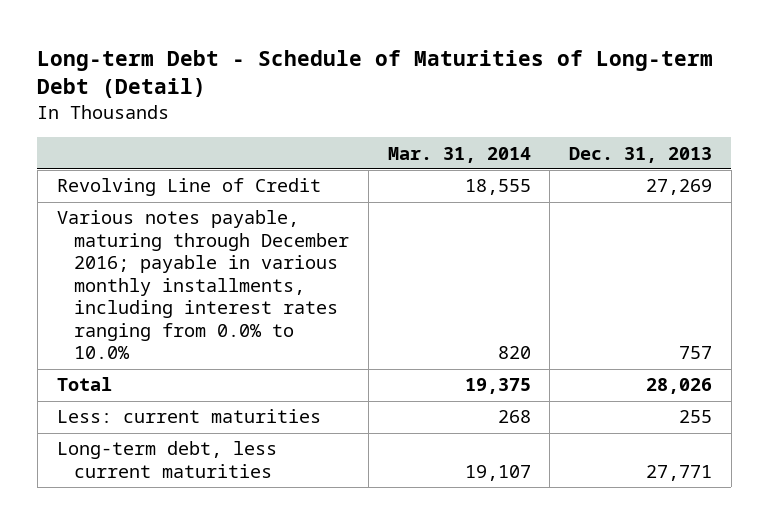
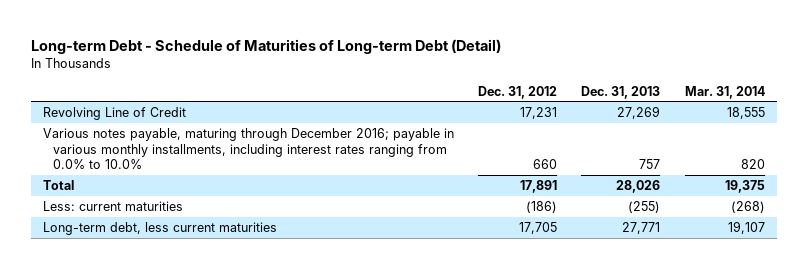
none -> [478,85,558,99] Dec. 31, 2012
[497,410,531,424] 268 -> [730,200,765,213] (268)
[679,410,713,424] 255 -> [628,200,661,213] (255)

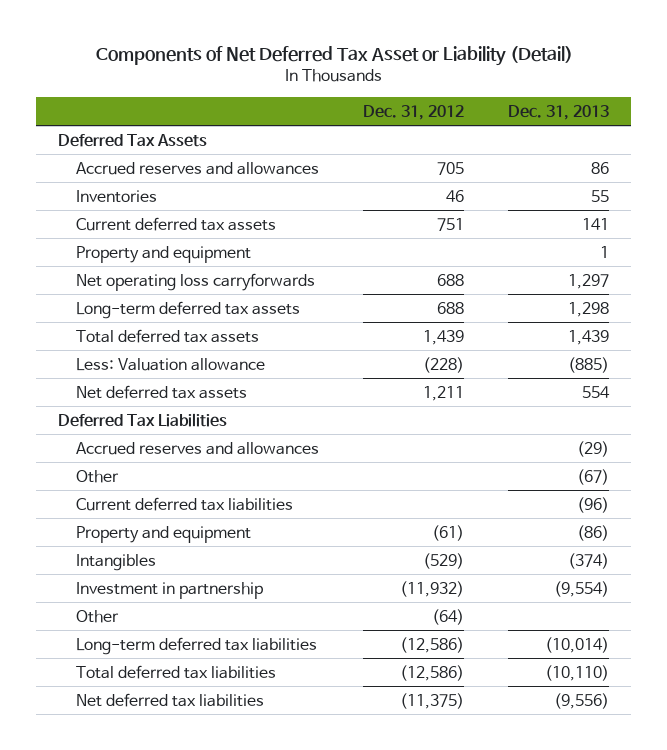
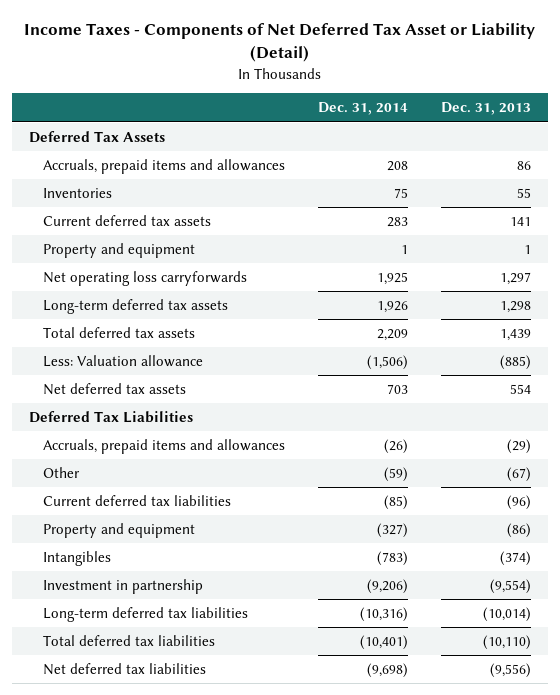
[95,46,573,67] Components of Net Deferred Tax Asset or Liability (Detail) -> [24,23,536,63] Income Taxes - Components of Net Deferred Tax Asset or Liability (Detail)
[363,104,465,120] Dec. 31, 2012 -> none
none -> [318,102,409,116] Dec. 31, 2014
[76,161,320,175] Accrued reserves and allowances -> [43,158,286,174] Accruals, prepaid items and allowances
[76,441,320,455] Accrued reserves and allowances -> [43,438,286,454] Accruals, prepaid items and allowances
[76,609,120,623] Other -> none

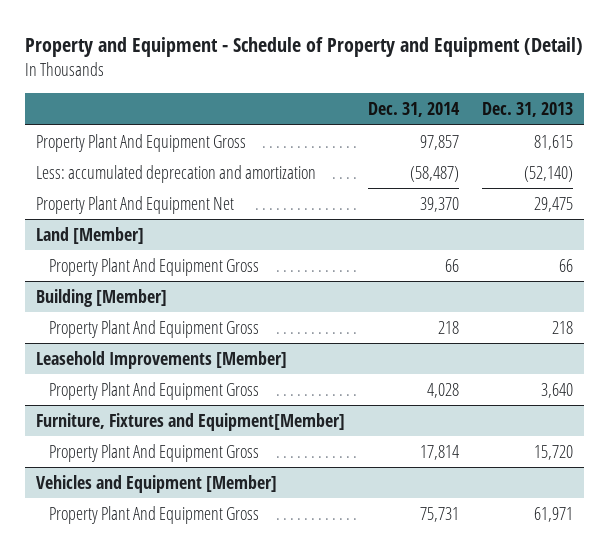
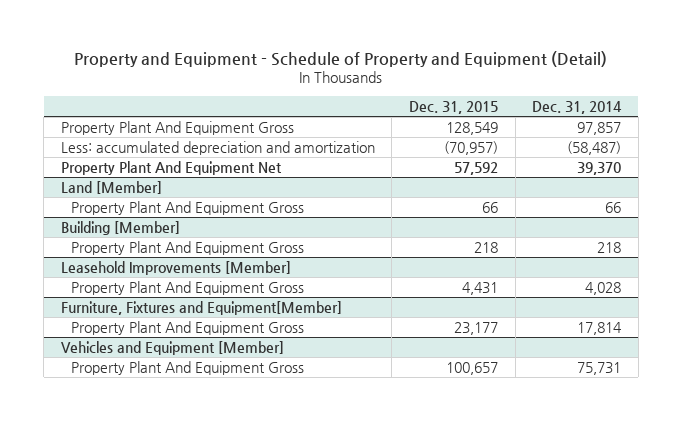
[481,102,573,118] Dec. 31, 2013 -> none
none -> [409,100,499,114] Dec. 31, 2015
[36,164,317,183] Less: accumulated deprecation and amortization -> [60,140,375,155] Less: accumulated depreciation and amortization

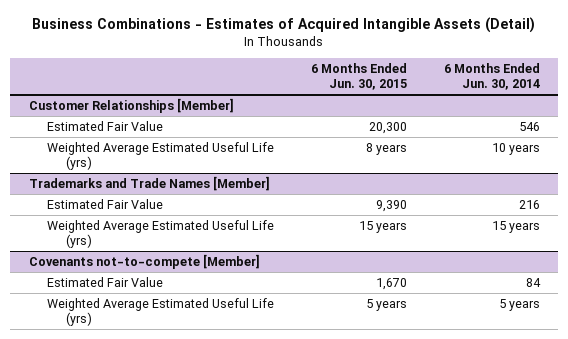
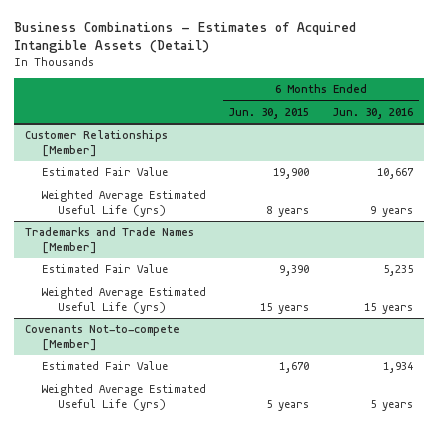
[443,63,540,90] 6 Months Ended Jun. 30, 2014 -> none
none -> [332,107,414,119] Jun. 30, 2016
[368,122,407,135] 20,300 -> [273,168,310,180] 19,900
[28,254,260,270] Covenants not-to-compete [Member] -> [25,325,181,352] Covenants Not-to-compete [Member]

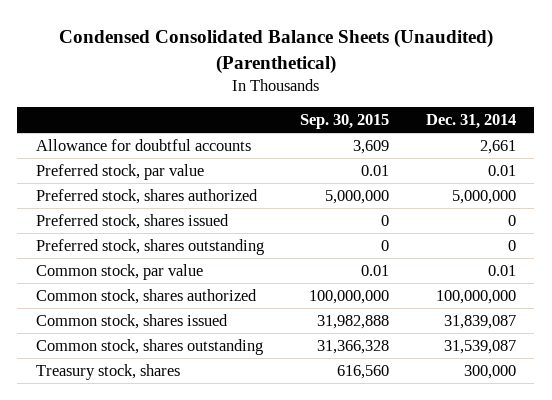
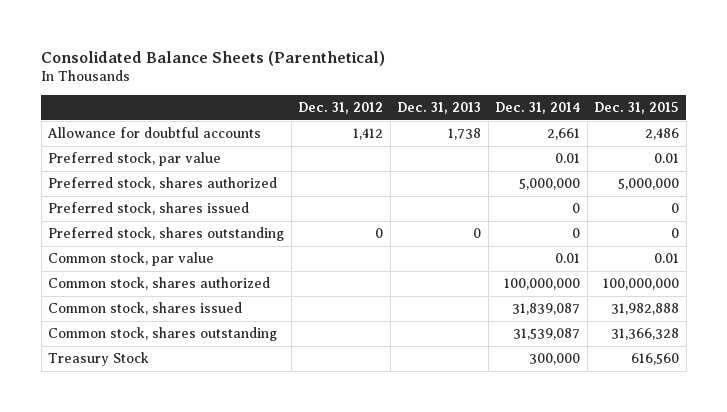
[58,28,493,74] Condensed Consolidated Balance Sheets (Unaudited) (Parenthetical) -> [41,50,386,66] Consolidated Balance Sheets (Parenthetical)
[300,114,390,130] Sep. 30, 2015 -> none
none -> [298,102,384,115] Dec. 31, 2012
none -> [397,102,482,115] Dec. 31, 2013
none -> [594,102,680,115] Dec. 31, 2015
[35,363,180,380] Treasury stock, shares -> [48,352,150,367] Treasury Stock

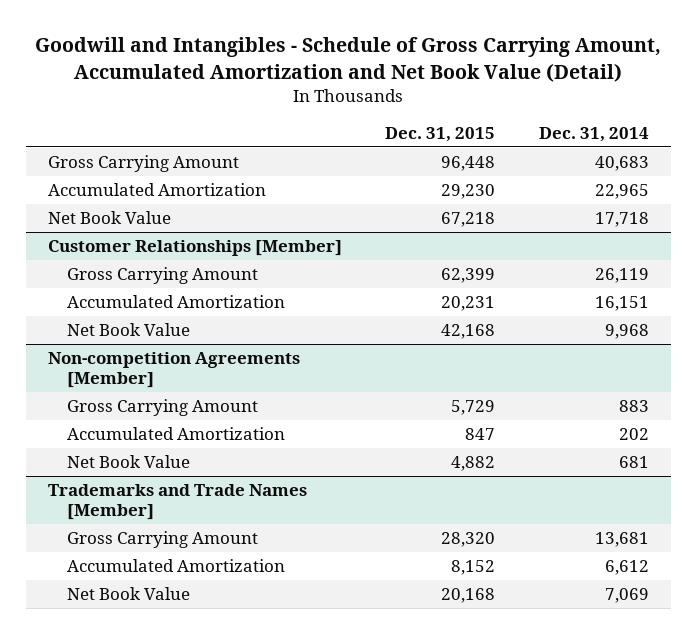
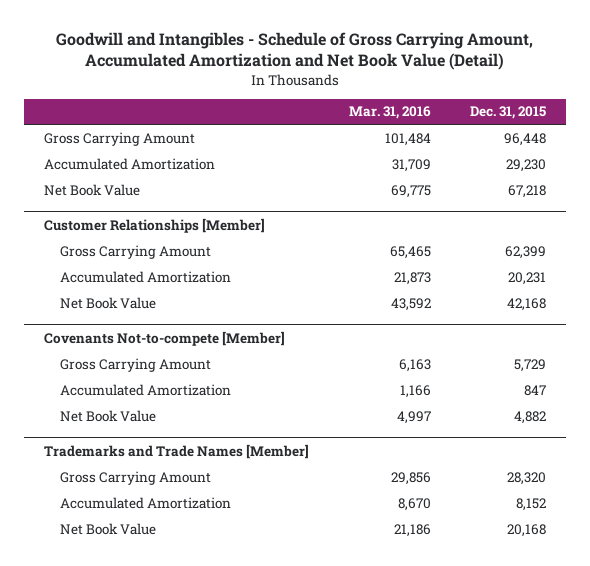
[539,126,650,142] Dec. 31, 2014 -> none
none -> [348,106,431,120] Mar. 31, 2016
[47,352,300,389] Non-competition Agreements [Member] -> [43,330,285,346] Covenants Not-to-compete [Member]

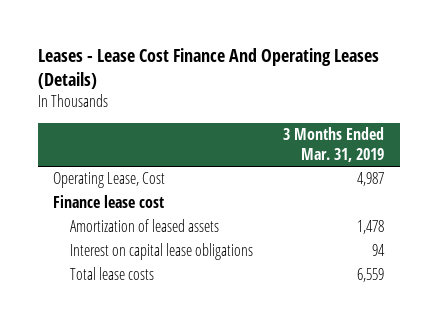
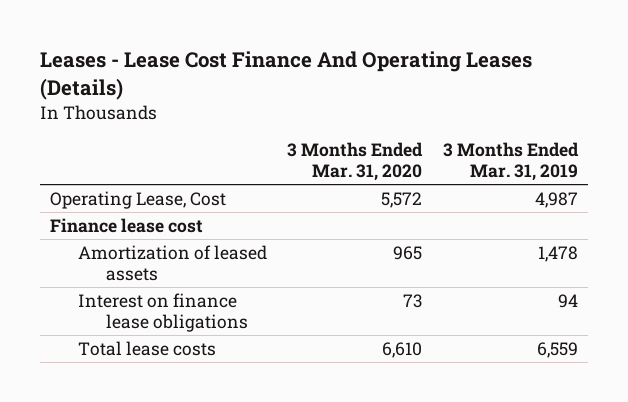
none -> [287,142,424,182] 3 Months Ended Mar. 31, 2020
[69,243,253,261] Interest on capital lease obligations -> [77,292,248,332] Interest on finance lease obligations

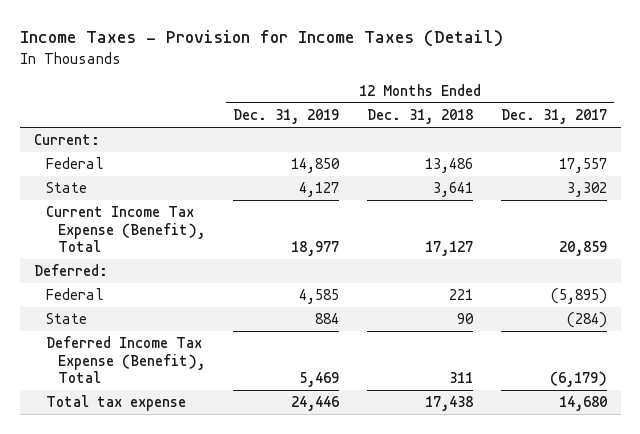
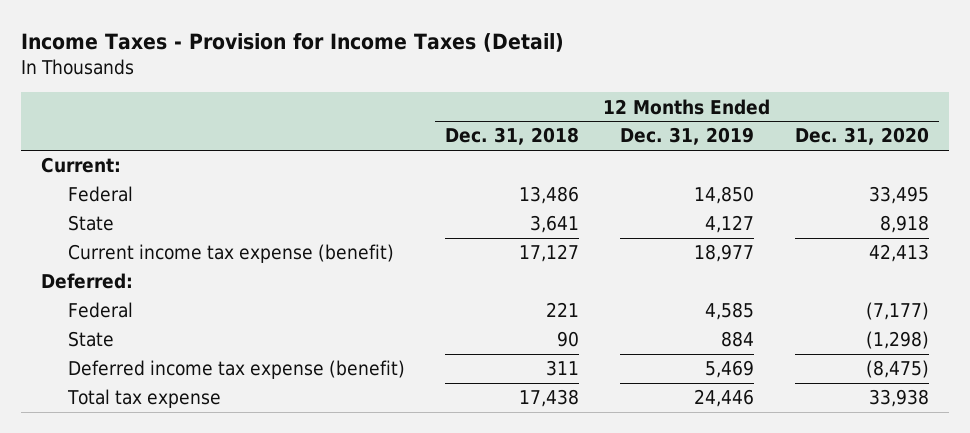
[500,109,607,125] Dec. 31, 2017 -> none
none -> [794,127,929,146] Dec. 31, 2020
[45,206,205,253] Current Income Tax Expense (Benefit), Total -> [67,244,394,264] Current income tax expense (benefit)
[45,336,205,384] Deferred Income Tax Expense (Benefit), Total -> [67,360,405,380] Deferred income tax expense (benefit)

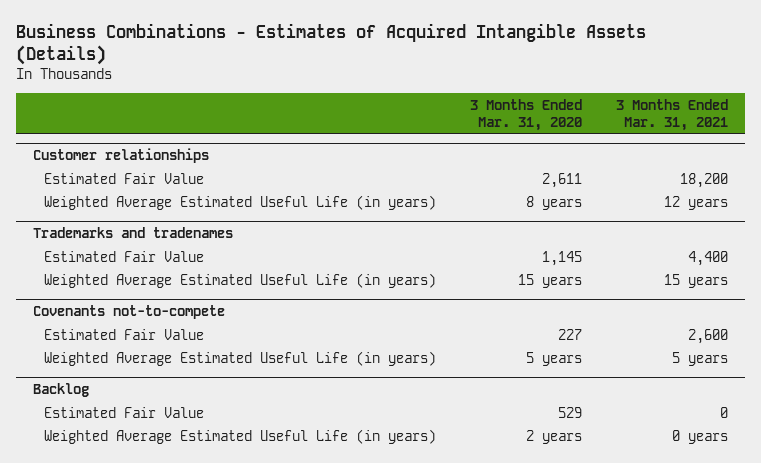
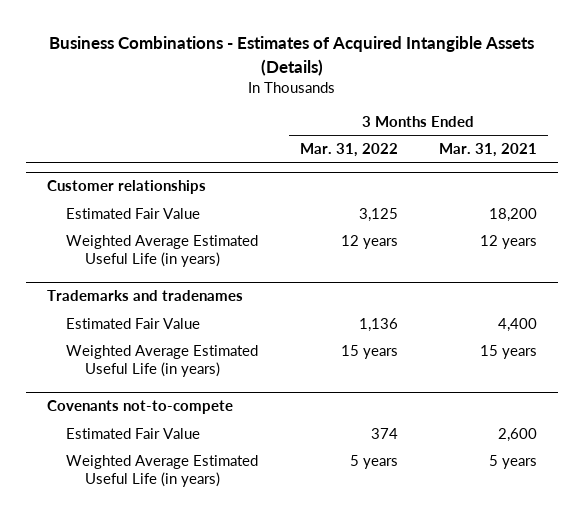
[469,98,582,131] 3 Months Ended Mar. 31, 2020 -> none
none -> [299,143,398,158] Mar. 31, 2022
[32,383,89,398] Backlog -> none
[43,406,204,418] Estimated Fair Value -> none
[43,428,436,444] Weighted Average Estimated Useful Life (in years) -> none

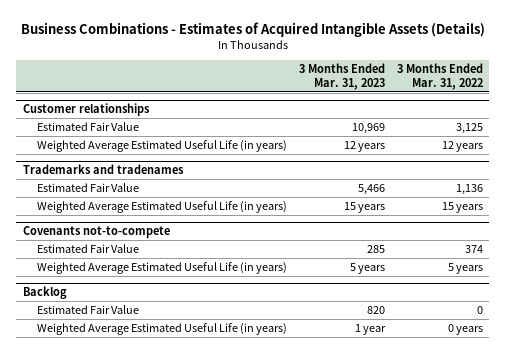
[439,143,538,158] Mar. 31, 2021 -> none
none -> [298,62,385,90] 3 Months Ended Mar. 31, 2023
none -> [22,285,67,299] Backlog
none -> [36,304,139,314] Estimated Fair Value
none -> [36,322,287,335] Weighted Average Estimated Useful Life (in years)

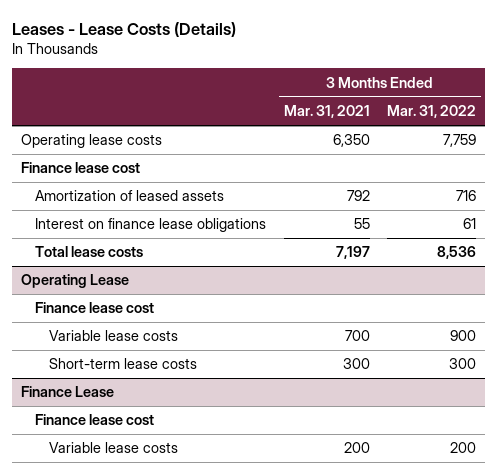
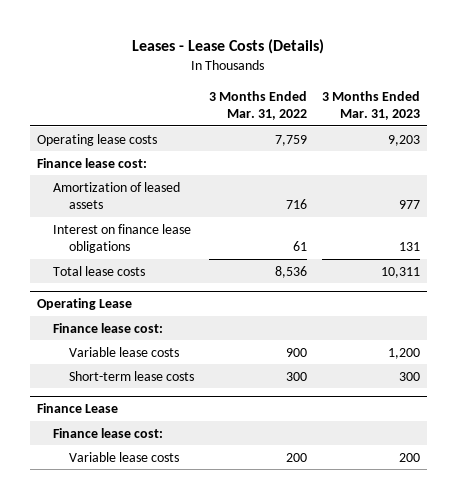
[283,105,370,119] Mar. 31, 2021 -> none
none -> [321,90,420,120] 3 Months Ended Mar. 31, 2023
[21,162,141,174] Finance lease cost -> [36,157,147,168] Finance lease cost:
[34,302,154,314] Finance lease cost -> [53,322,164,333] Finance lease cost:
[34,414,154,426] Finance lease cost -> [53,427,164,438] Finance lease cost:

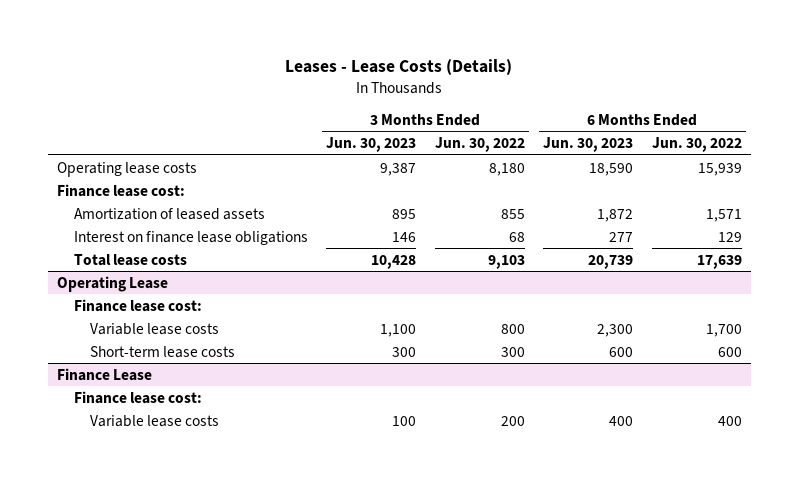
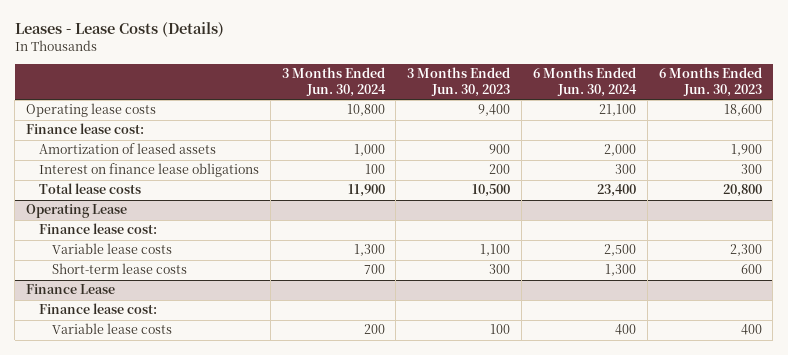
[434,137,525,153] Jun. 30, 2022 -> none
[651,137,742,153] Jun. 30, 2022 -> none
none -> [281,67,386,97] 3 Months Ended Jun. 30, 2024
none -> [532,67,637,97] 6 Months Ended Jun. 30, 2024
[380,162,417,176] 9,387 -> [478,104,511,117] 9,400
[589,162,634,176] 18,590 -> [723,104,762,117] 18,600
[392,208,417,219] 895 -> [489,144,511,155] 900
[597,208,634,222] 1,872 -> [730,144,762,157] 1,900
[392,231,417,242] 146 -> [489,164,511,175] 200
[609,231,634,242] 277 -> [740,164,762,175] 300
[371,254,417,269] 10,428 -> [472,184,511,198] 10,500
[588,254,634,269] 20,739 -> [722,184,762,198] 20,800

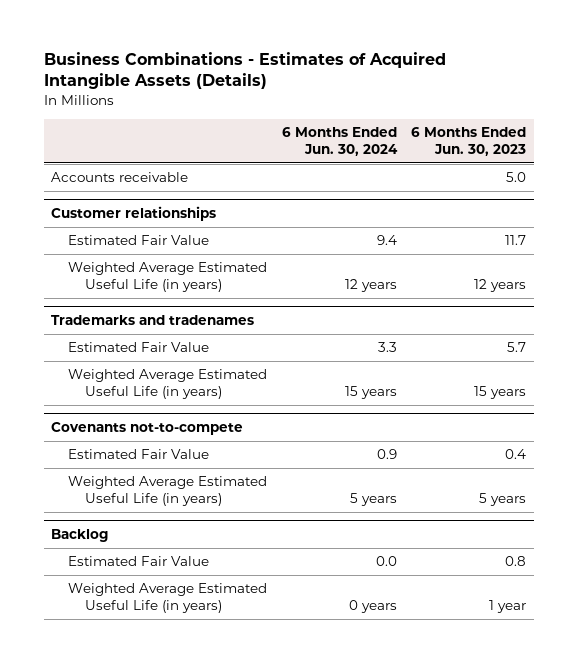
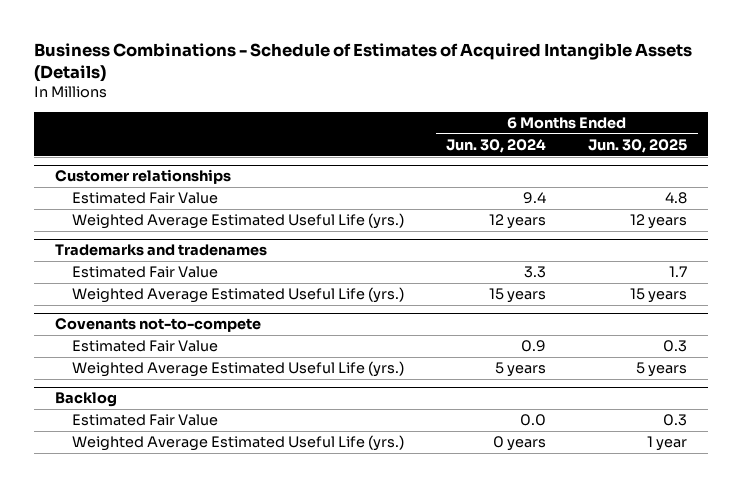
[43,52,446,90] Business Combinations - Estimates of Acquired Intangible Assets (Details) -> [33,42,692,83] Business Combinations - Schedule of Estimates of Acquired Intangible Assets (Details)
[411,127,527,157] 6 Months Ended Jun. 30, 2023 -> none
none -> [588,138,688,153] Jun. 30, 2025
[51,172,189,183] Accounts receivable -> none
[68,262,268,293] Weighted Average Estimated Useful Life (in years) -> [72,213,405,230] Weighted Average Estimated Useful Life (yrs.)
[68,369,268,400] Weighted Average Estimated Useful Life (in years) -> [72,287,405,304] Weighted Average Estimated Useful Life (yrs.)
[68,476,268,507] Weighted Average Estimated Useful Life (in years) -> [72,361,405,378] Weighted Average Estimated Useful Life (yrs.)
[68,583,268,614] Weighted Average Estimated Useful Life (in years) -> [72,435,405,452] Weighted Average Estimated Useful Life (yrs.)

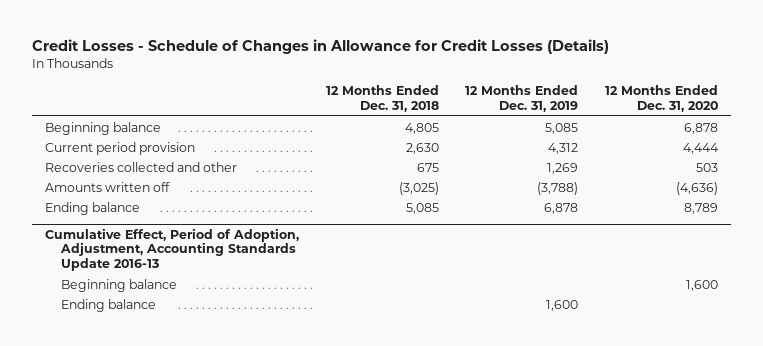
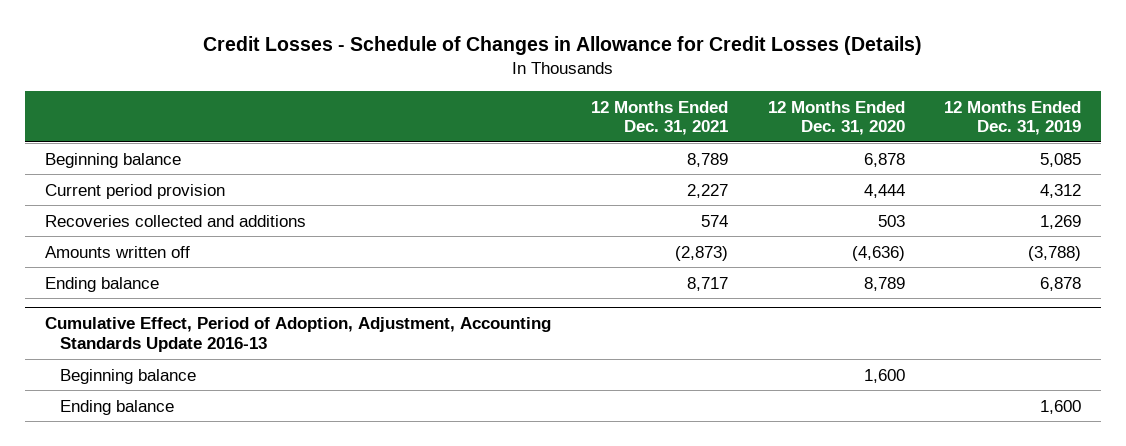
[325,85,439,112] 12 Months Ended Dec. 31, 2018 -> none
none -> [590,100,728,136] 12 Months Ended Dec. 31, 2021
[45,161,238,172] Recoveries collected and other -> [44,214,306,227] Recoveries collected and additions

